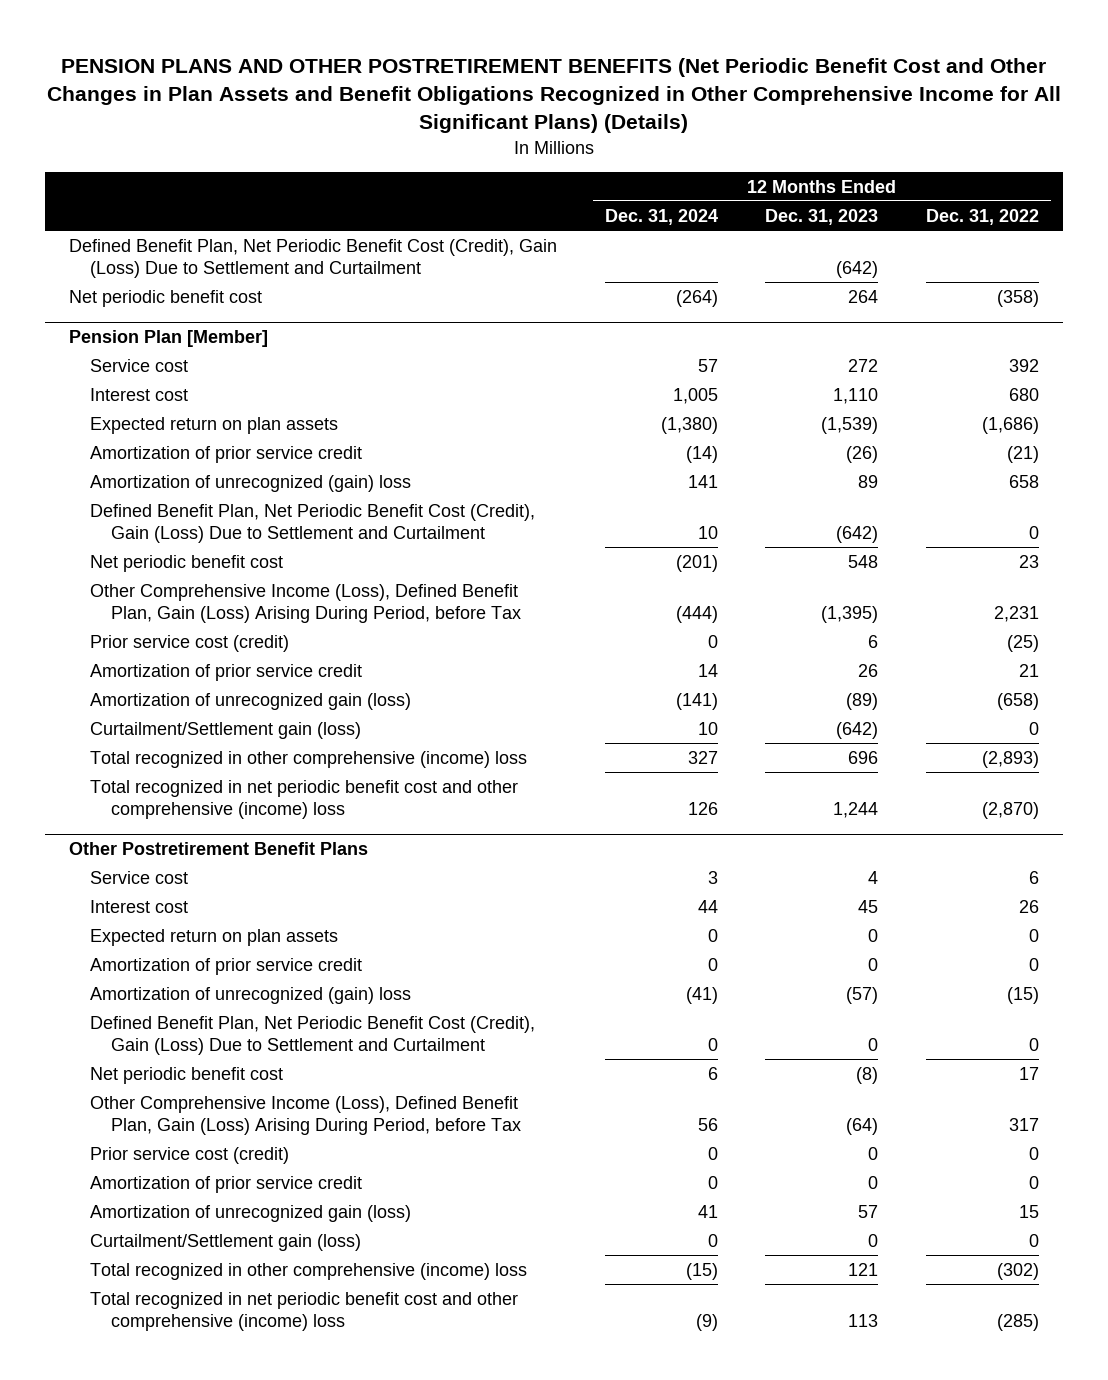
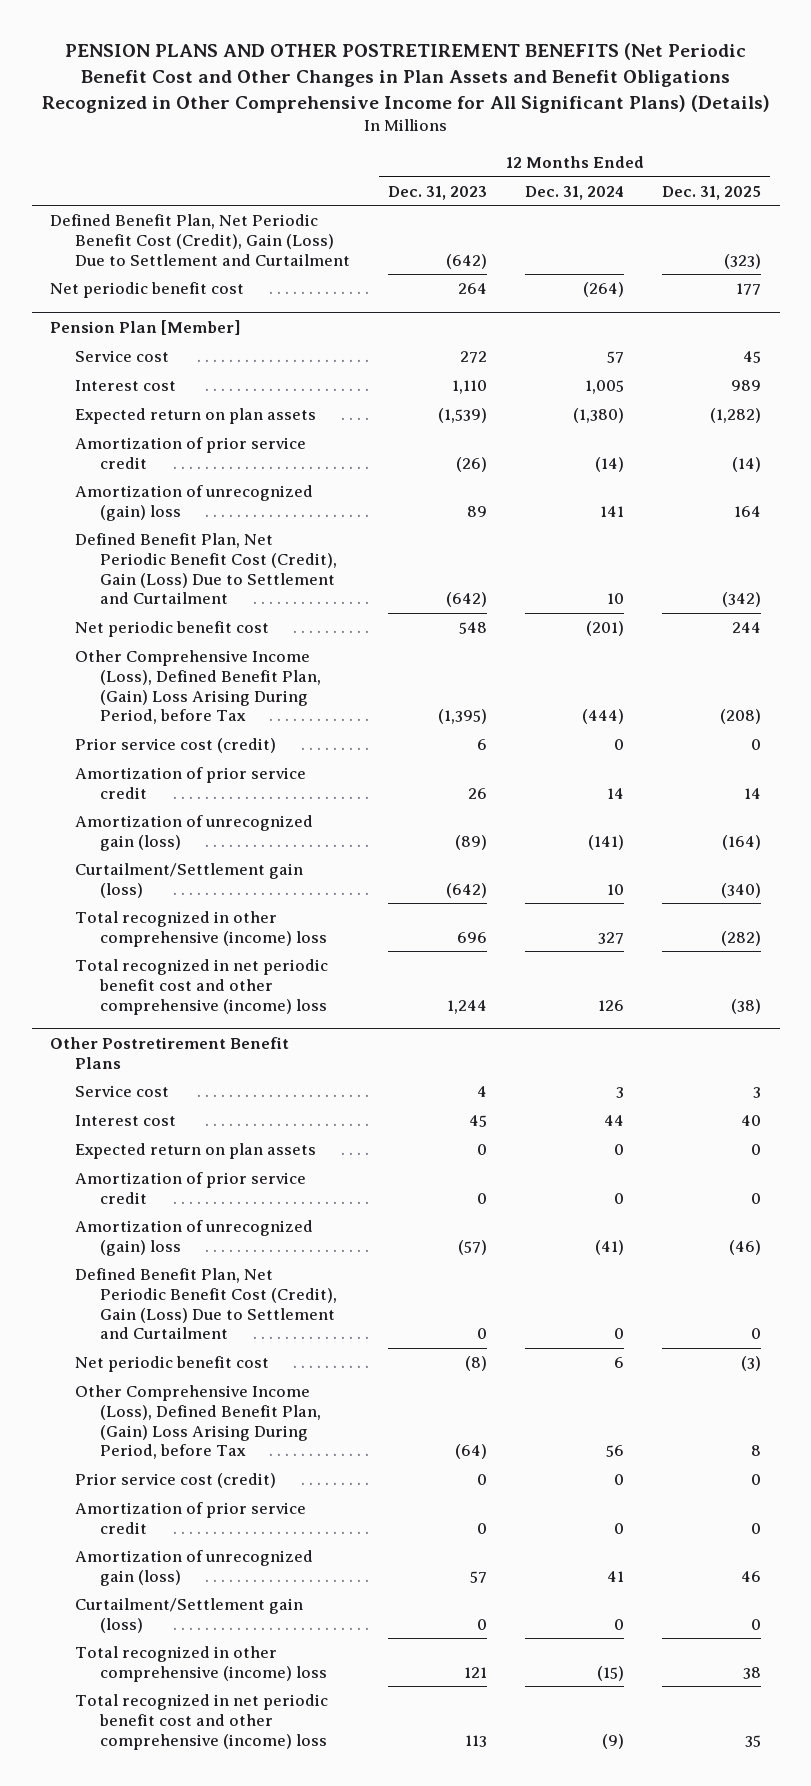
[926,208,1040,225] Dec. 31, 2022 -> none
none -> [661,185,761,200] Dec. 31, 2025
[89,583,521,624] Other Comprehensive Income (Loss), Defined Benefit Plan, Gain (Loss) Arising During Period, before Tax -> [75,650,322,725] Other Comprehensive Income (Loss), Defined Benefit Plan, (Gain) Loss Arising During Period, before Tax
[89,1095,521,1136] Other Comprehensive Income (Loss), Defined Benefit Plan, Gain (Loss) Arising During Period, before Tax -> [75,1385,322,1460] Other Comprehensive Income (Loss), Defined Benefit Plan, (Gain) Loss Arising During Period, before Tax

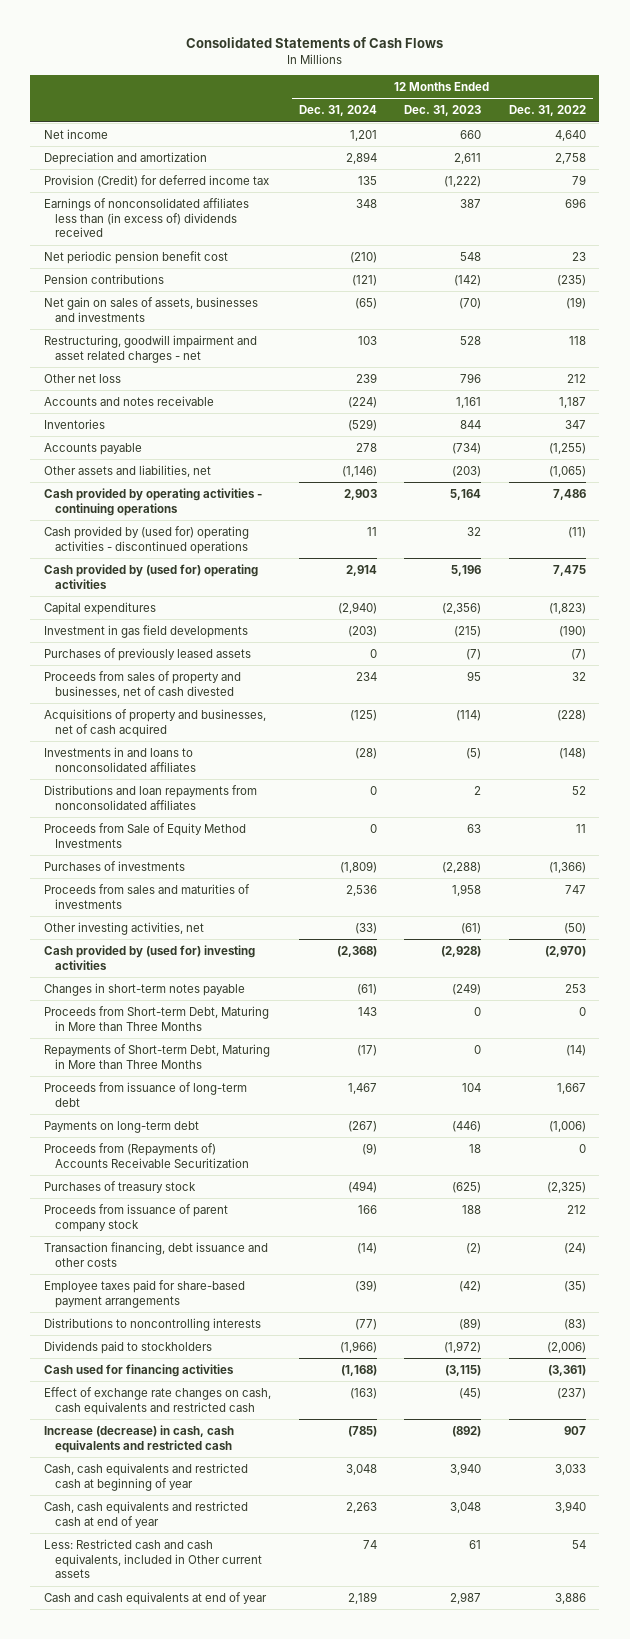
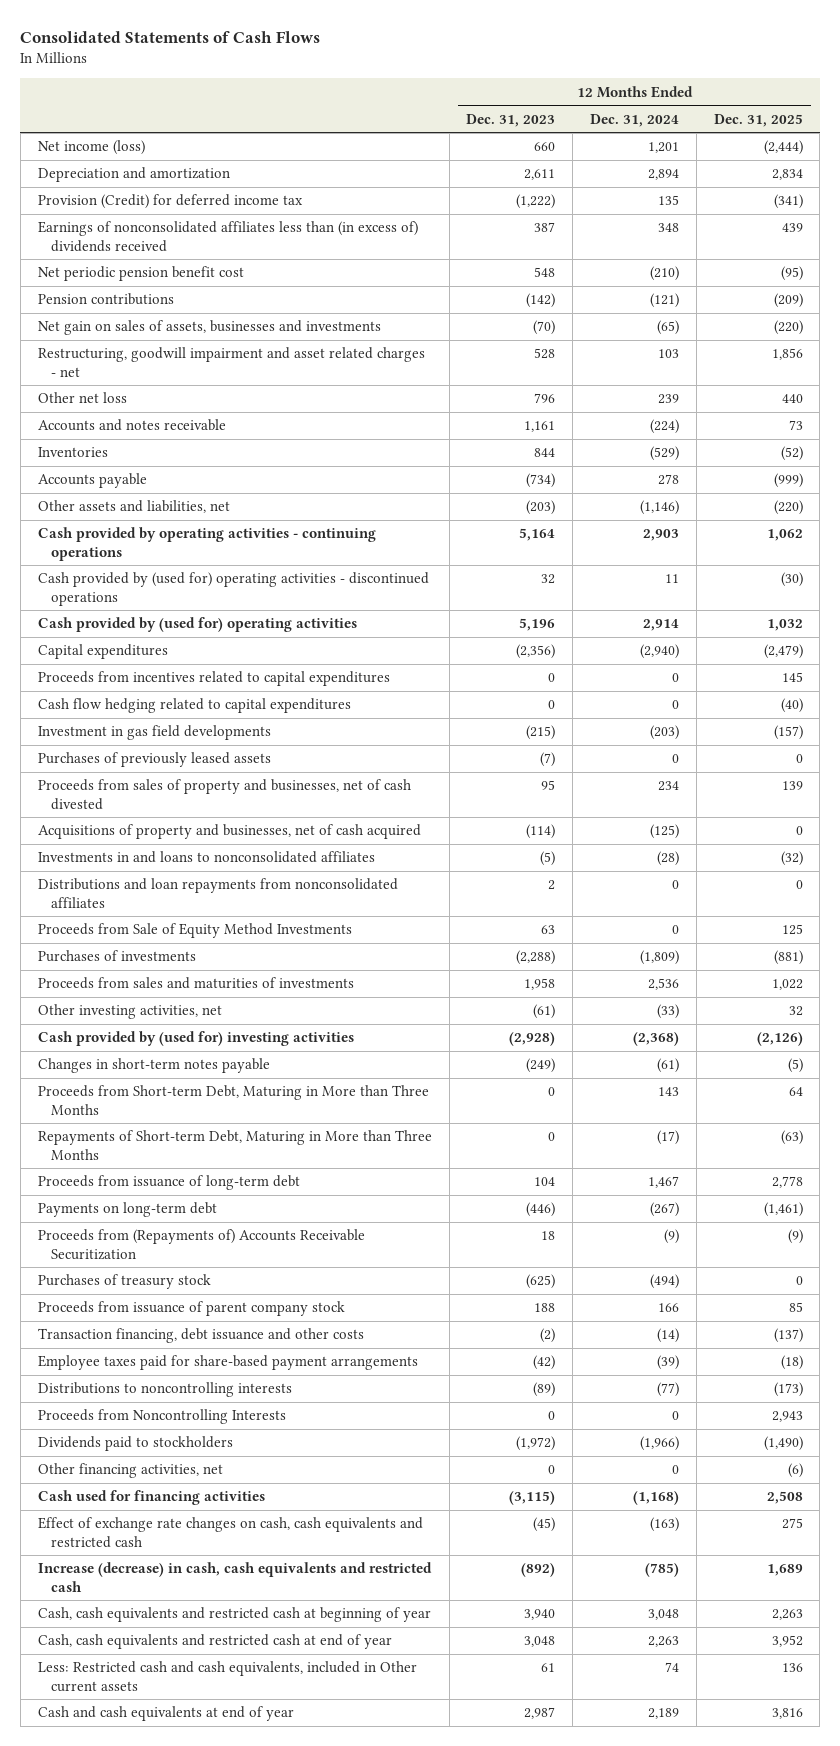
[508,105,586,117] Dec. 31, 2022 -> none
none -> [713,113,803,127] Dec. 31, 2025
[44,128,109,139] Net income -> [37,140,145,156] Net income (loss)
none -> [37,671,390,687] Proceeds from incentives related to capital expenditures
none -> [37,698,351,714] Cash flow hedging related to capital expenditures
none -> [37,1409,286,1425] Proceeds from Noncontrolling Interests
none -> [37,1463,223,1479] Other financing activities, net

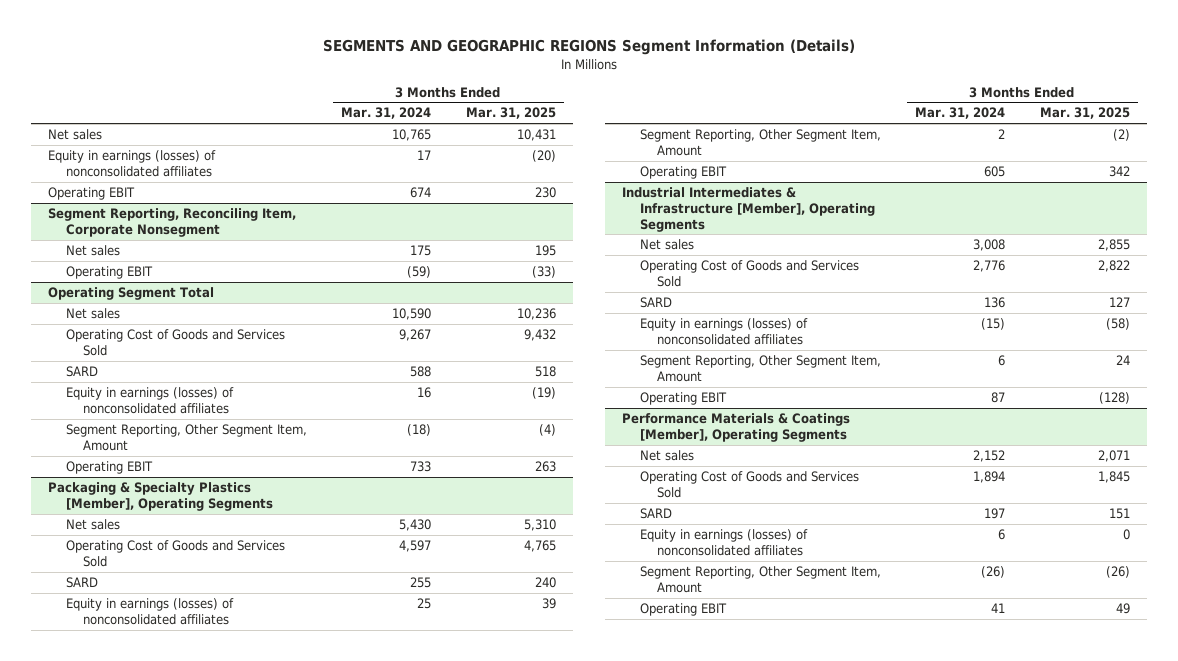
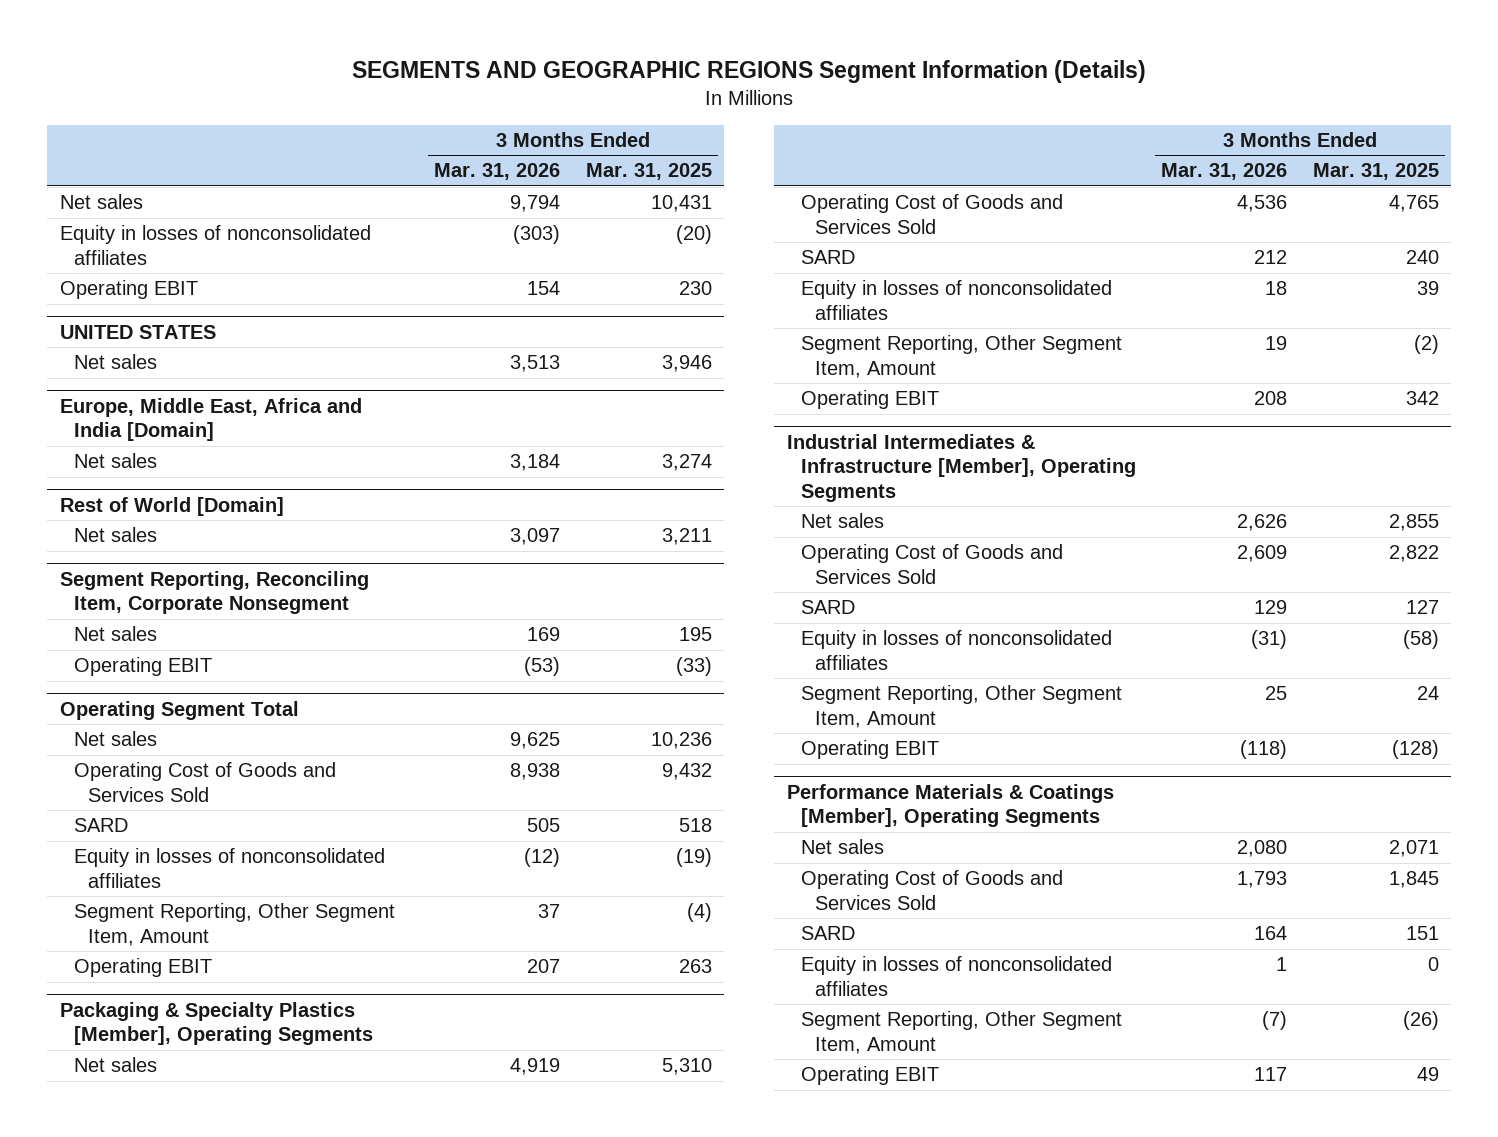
[341,107,432,120] Mar. 31, 2024 -> none
none -> [434,163,561,181] Mar. 31, 2026
[48,150,217,177] Equity in earnings (losses) of nonconsolidated affiliates -> [59,225,371,265] Equity in losses of nonconsolidated affiliates
none -> [59,324,216,339] UNITED STATES
none -> [74,354,158,370] Net sales
none -> [59,397,362,442] Europe, Middle East, Africa and India [Domain]
none -> [74,453,158,469] Net sales
none -> [59,496,284,516] Rest of World [Domain]
none -> [74,527,158,543] Net sales
[65,387,234,414] Equity in earnings (losses) of nonconsolidated affiliates -> [74,848,386,888] Equity in losses of nonconsolidated affiliates
[65,598,234,625] Equity in earnings (losses) of nonconsolidated affiliates -> [800,280,1112,320] Equity in losses of nonconsolidated affiliates
[639,318,808,345] Equity in earnings (losses) of nonconsolidated affiliates -> [800,630,1112,670] Equity in losses of nonconsolidated affiliates
[639,529,808,556] Equity in earnings (losses) of nonconsolidated affiliates -> [800,956,1112,996] Equity in losses of nonconsolidated affiliates

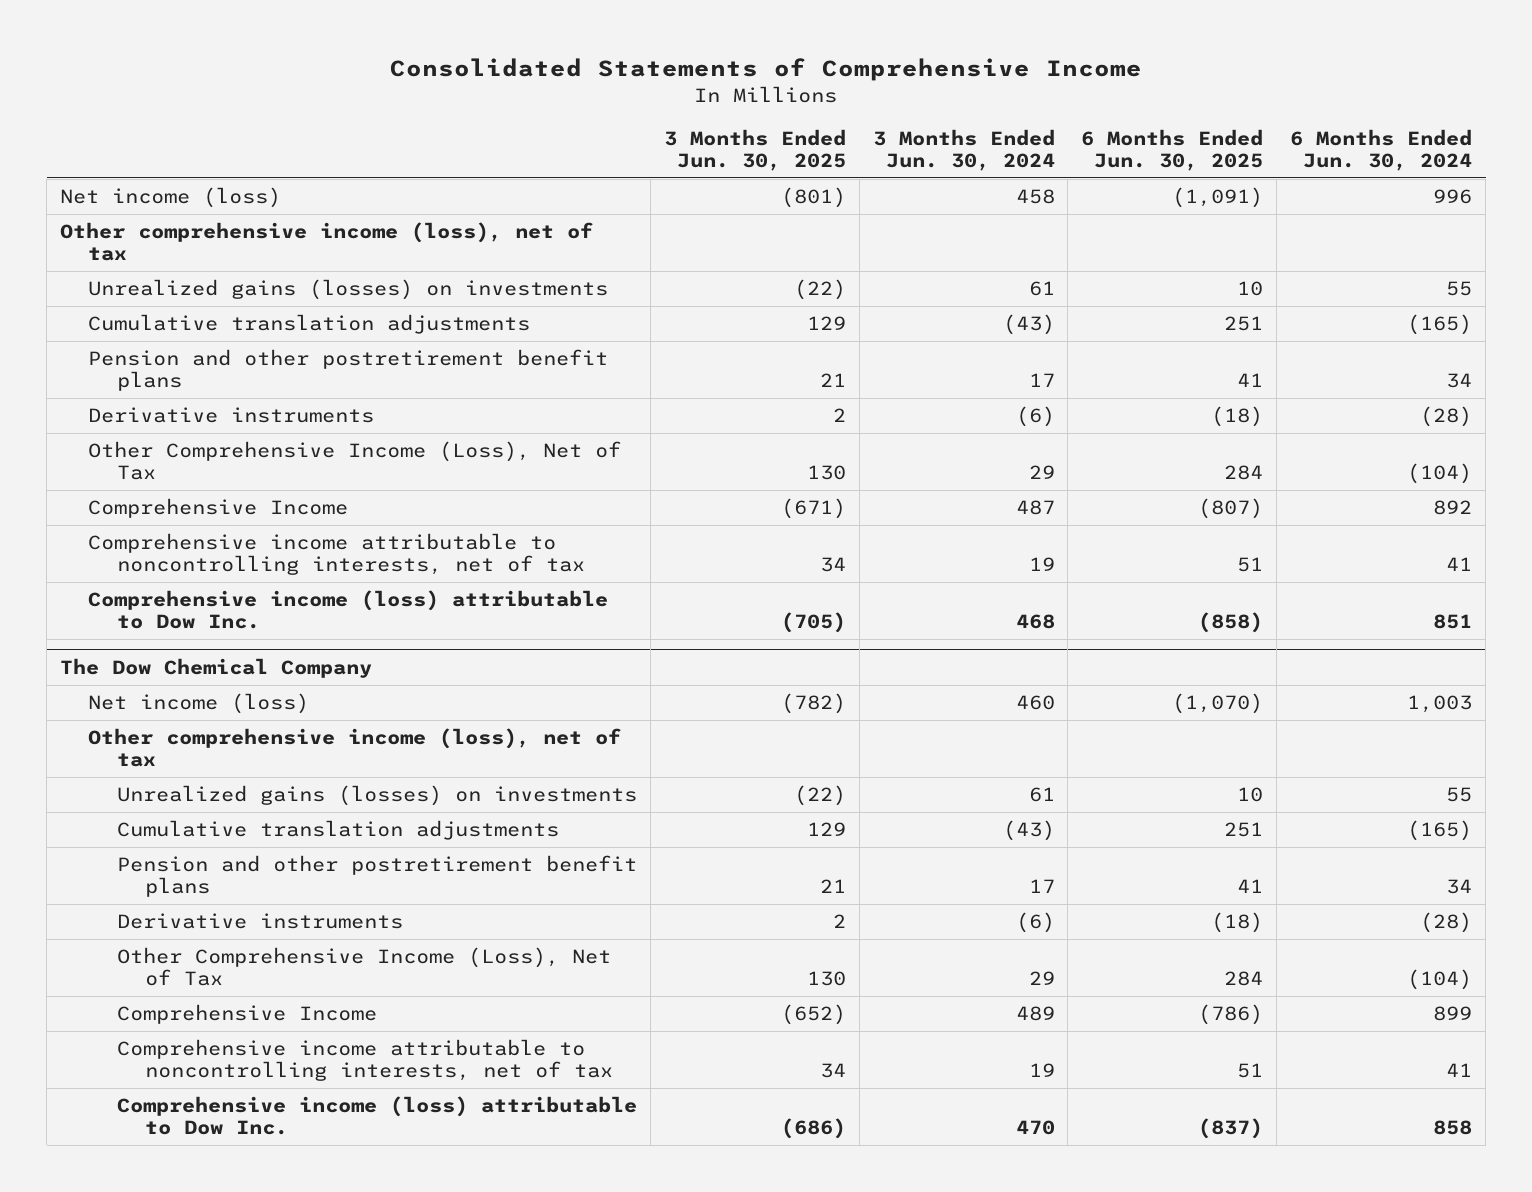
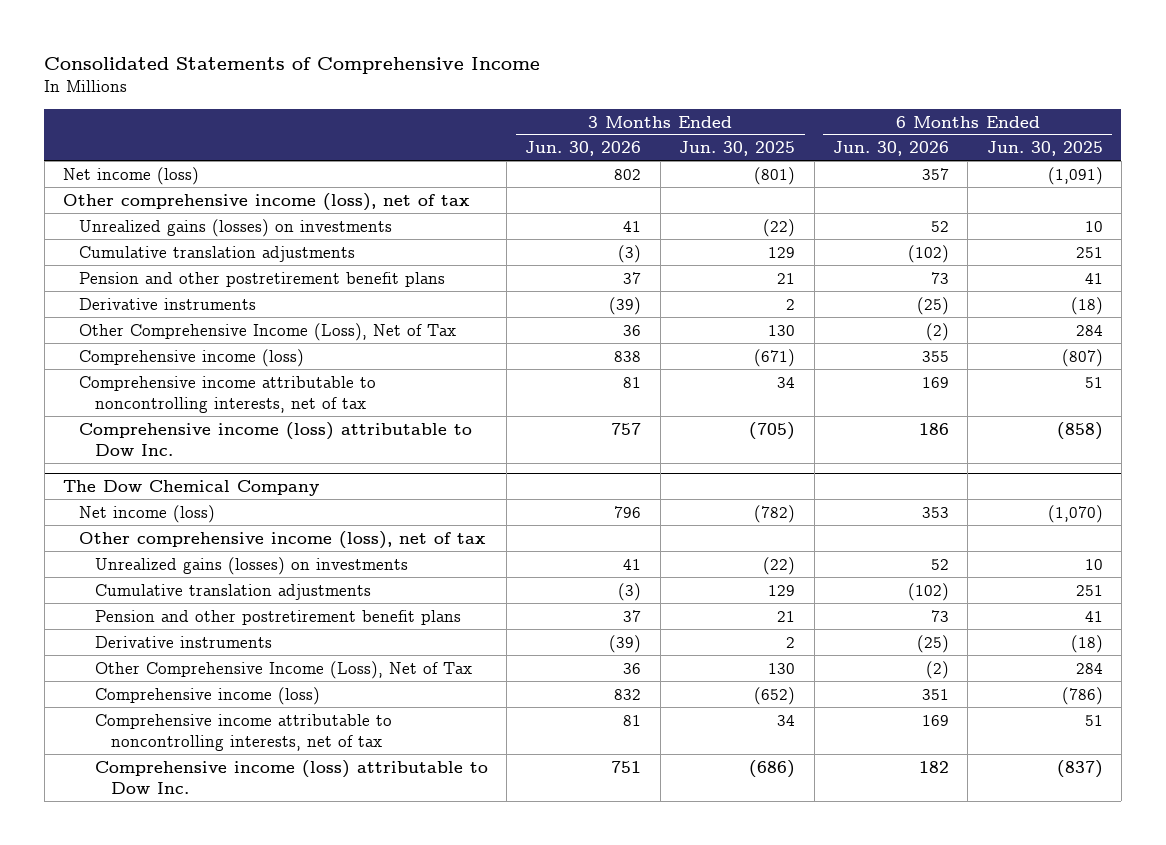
[872,128,1055,171] 3 Months Ended Jun. 30, 2024 -> none
[1290,128,1473,171] 6 Months Ended Jun. 30, 2024 -> none
none -> [525,141,642,157] Jun. 30, 2026
none -> [832,141,949,157] Jun. 30, 2026
[88,498,349,519] Comprehensive Income -> [78,348,304,367] Comprehensive income (loss)
[116,1004,377,1025] Comprehensive Income -> [94,686,320,705] Comprehensive income (loss)

